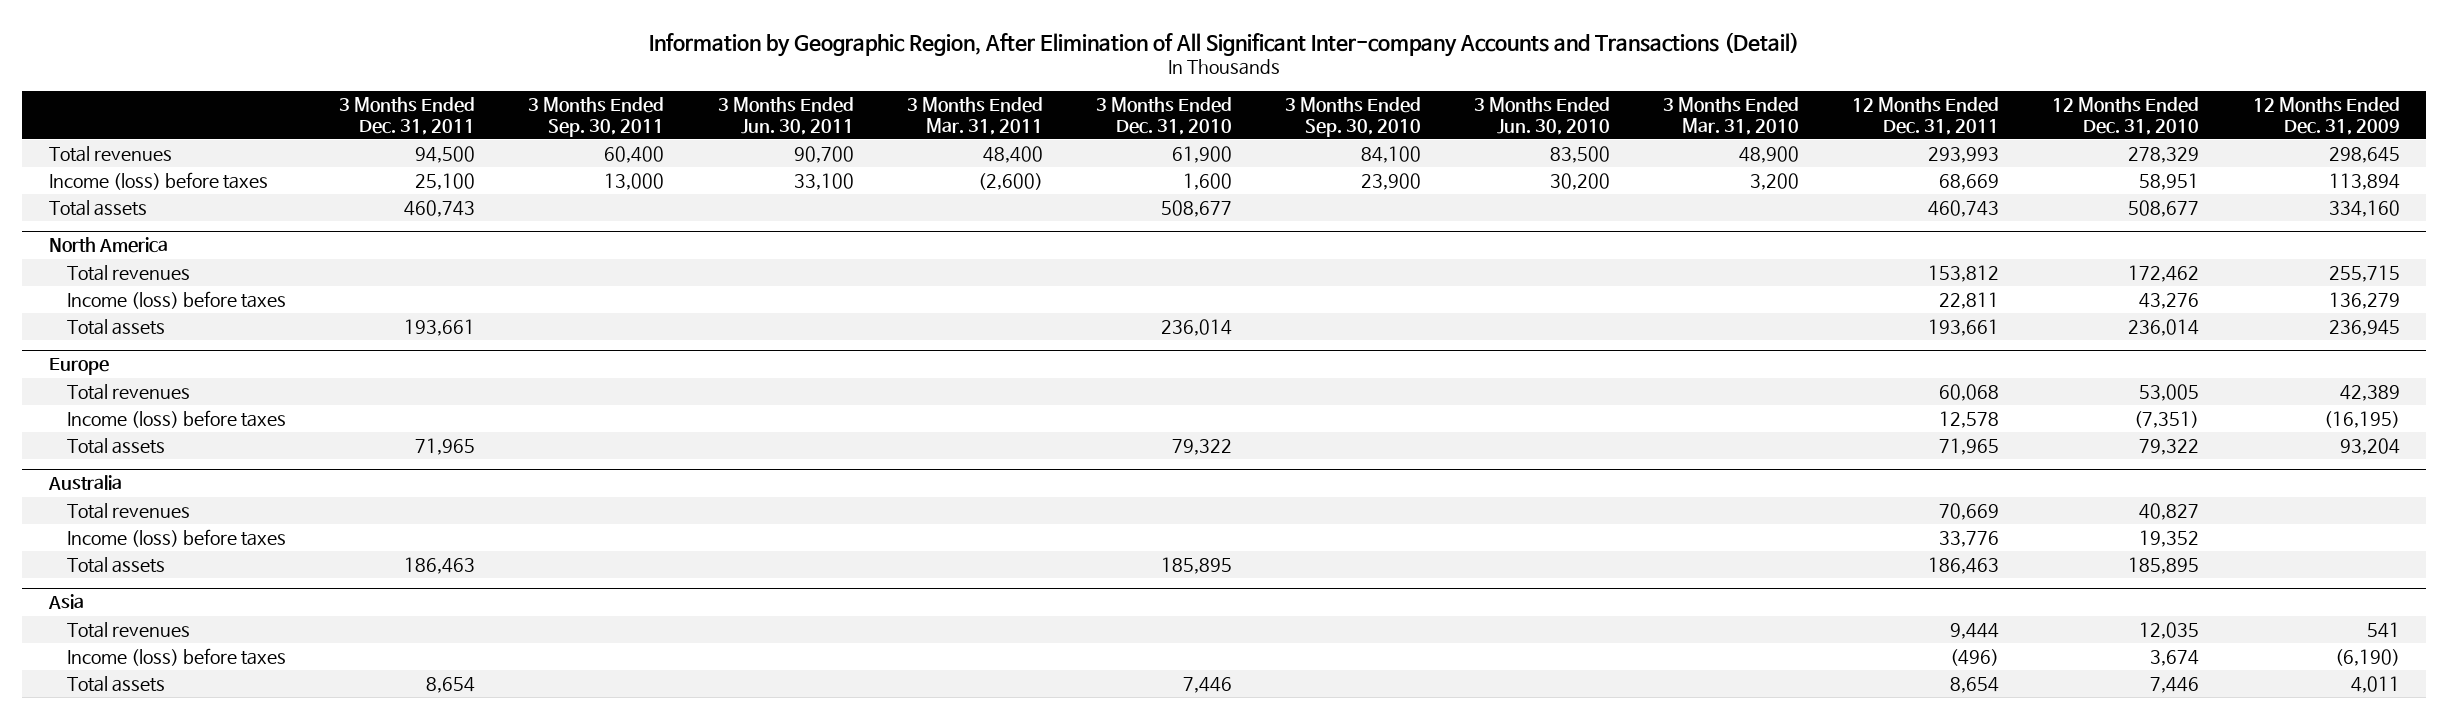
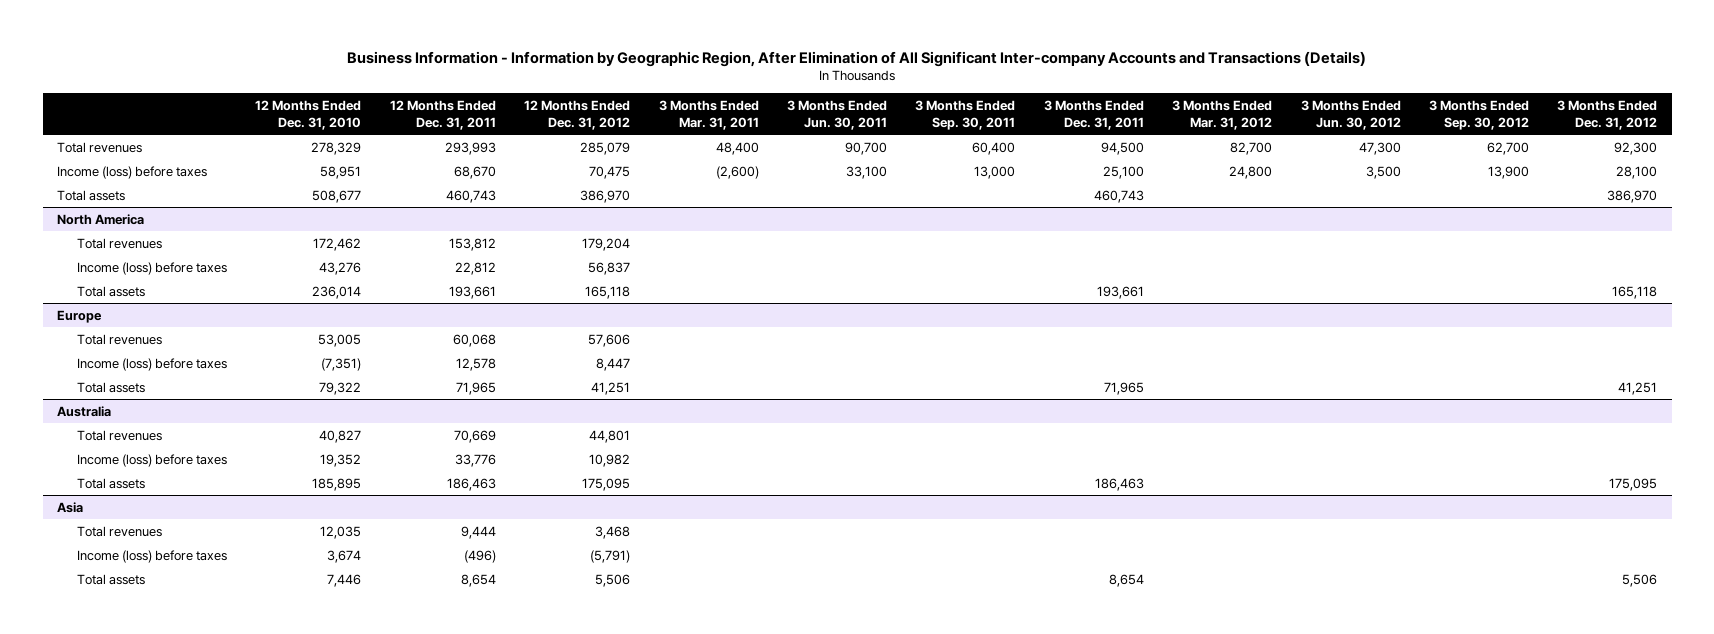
[649,31,1800,57] Information by Geographic Region, After Elimination of All Significant Inter-company Accounts and Transactions (Detail) -> [347,50,1367,67] Business Information - Information by Geographic Region, After Elimination of All Significant Inter-company Accounts and Transactions (Details)
[1095,97,1232,135] 3 Months Ended Dec. 31, 2010 -> none
[1284,97,1421,137] 3 Months Ended Sep. 30, 2010 -> none
[1474,97,1611,135] 3 Months Ended Jun. 30, 2010 -> none
[1663,97,1800,135] 3 Months Ended Mar. 31, 2010 -> none
[2252,97,2400,135] 12 Months Ended Dec. 31, 2009 -> none
none -> [524,100,631,130] 12 Months Ended Dec. 31, 2012
none -> [1172,100,1273,130] 3 Months Ended Mar. 31, 2012
none -> [1300,100,1401,130] 3 Months Ended Jun. 30, 2012
none -> [1429,100,1530,130] 3 Months Ended Sep. 30, 2012
none -> [1557,100,1658,130] 3 Months Ended Dec. 31, 2012
[1939,174,2000,191] 68,669 -> [453,165,496,179] 68,670
[1939,292,2000,310] 22,811 -> [454,261,496,275] 22,812

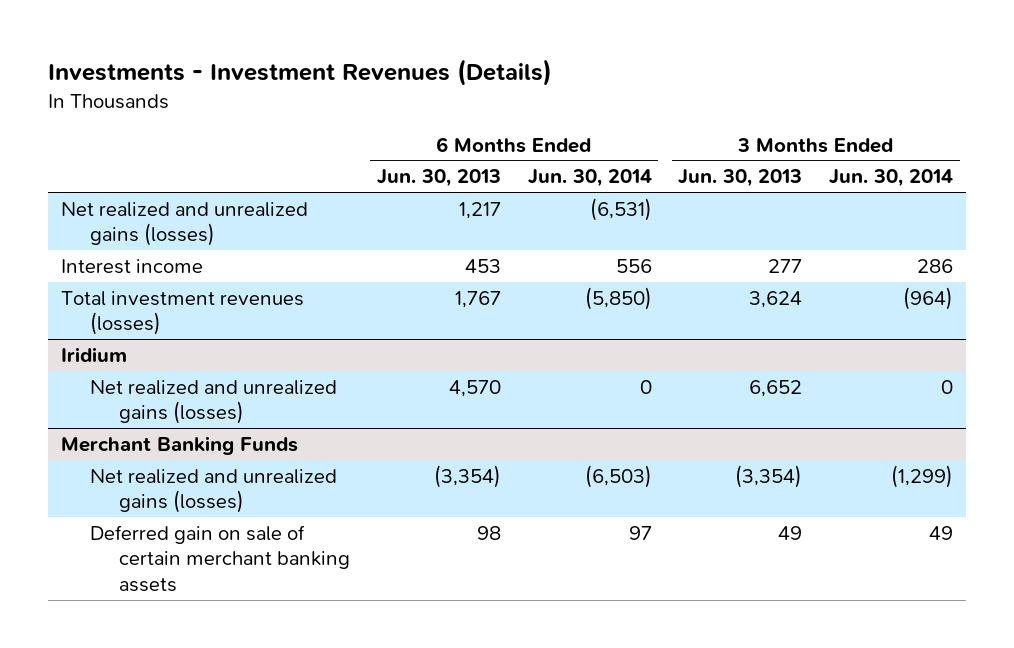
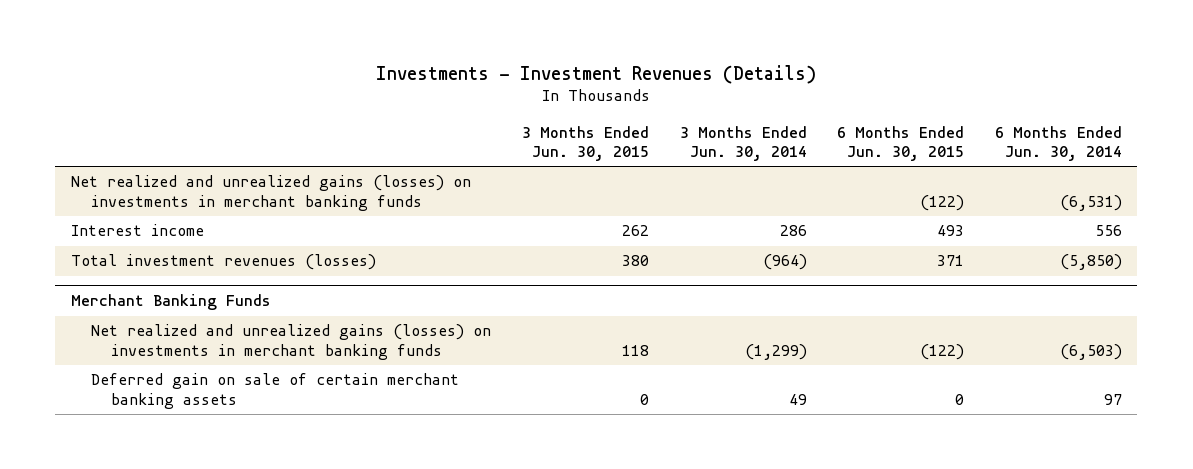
[376,169,501,188] Jun. 30, 2013 -> none
[678,169,803,188] Jun. 30, 2013 -> none
none -> [521,125,649,161] 3 Months Ended Jun. 30, 2015
none -> [837,125,965,161] 6 Months Ended Jun. 30, 2015
[61,201,309,247] Net realized and unrealized gains (losses) -> [70,175,471,211] Net realized and unrealized gains (losses) on investments in merchant banking funds
[61,346,128,362] Iridium -> none
[90,379,338,425] Net realized and unrealized gains (losses) -> none
[90,468,338,514] Net realized and unrealized gains (losses) -> [90,324,491,360] Net realized and unrealized gains (losses) on investments in merchant banking funds

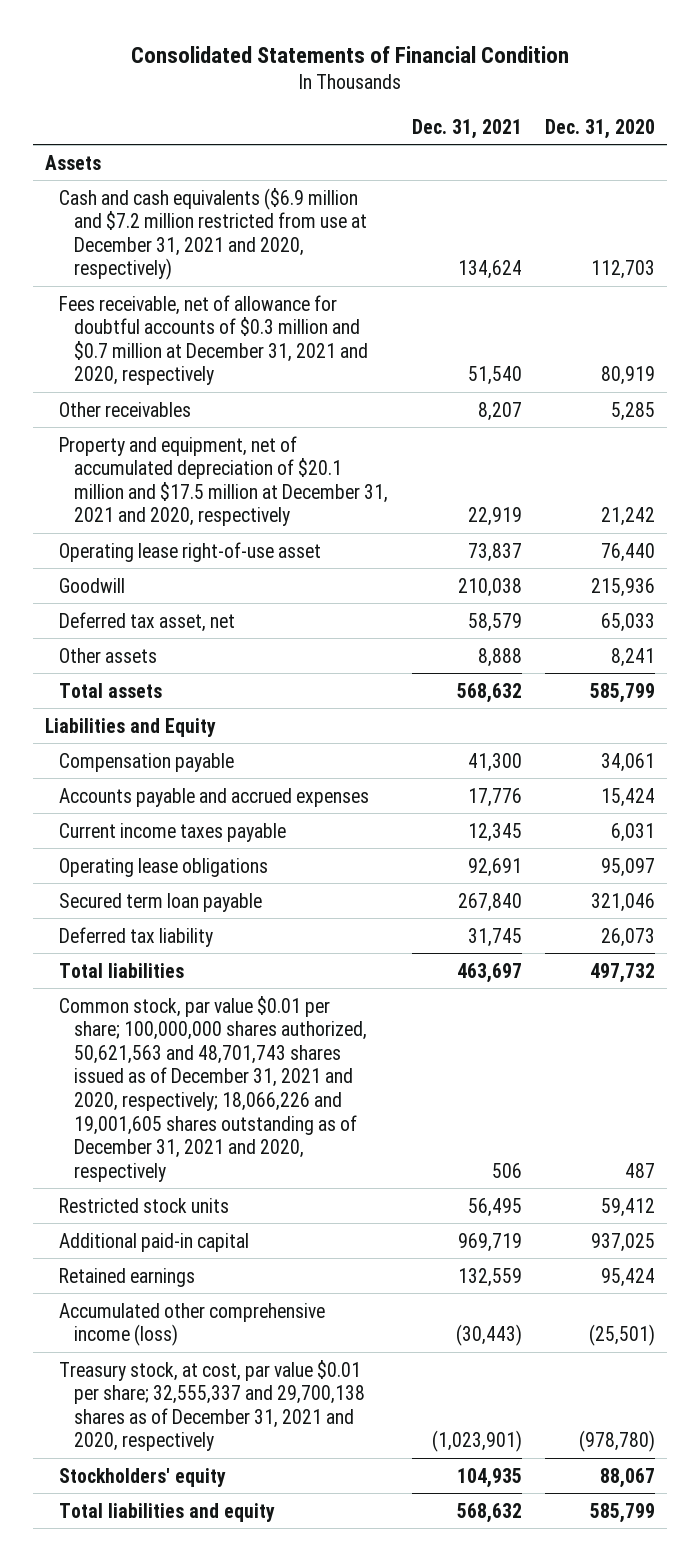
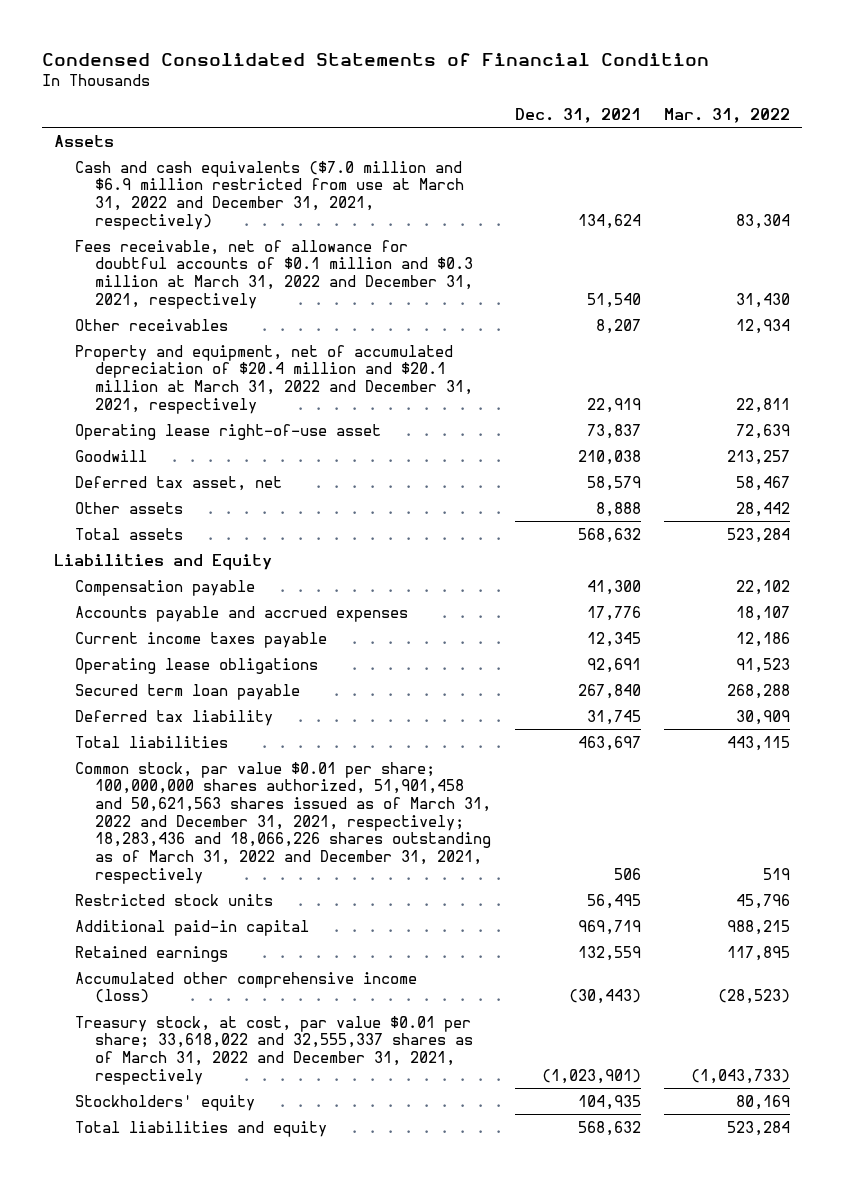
[131,46,570,64] Consolidated Statements of Financial Condition -> [42,52,710,66] Condensed Consolidated Statements of Financial Condition
[545,118,656,139] Dec. 31, 2020 -> none
none -> [664,108,791,124] Mar. 31, 2022
[59,187,367,281] Cash and cash equivalents ($6.9 million and $7.2 million restricted from use at December 31, 2021 and 2020, respectively) -> [74,160,465,230] Cash and cash equivalents ($7.0 million and $6.9 million restricted from use at March 31, 2022 and December 31, 2021, respectively)
[59,294,368,386] Fees receivable, net of allowance for doubtful accounts of $0.3 million and $0.7 million at December 31, 2021 and 2020, respectively -> [74,239,474,309] Fees receivable, net of allowance for doubtful accounts of $0.1 million and $0.3 million at March 31, 2022 and December 31, 2021, respectively
[59,435,388,527] Property and equipment, net of accumulated depreciation of $20.1 million and $17.5 million at December 31, 2021 and 2020, respectively -> [74,344,474,414] Property and equipment, net of accumulated depreciation of $20.4 million and $20.1 million at March 31, 2022 and December 31, 2021, respectively
[59,995,367,1182] Common stock, par value $0.01 per share; 100,000,000 shares authorized, 50,621,563 and 48,701,743 shares issued as of December 31, 2021 and 2020, respectively; 18,066,226 and 19,001,605 shares outstanding as of December 31, 2021 and 2020, respectively -> [74,761,492,884] Common stock, par value $0.01 per share; 100,000,000 shares authorized, 51,901,458 and 50,621,563 shares issued as of March 31, 2022 and December 31, 2021, respectively; 18,283,436 and 18,066,226 shares outstanding as of March 31, 2022 and December 31, 2021, respectively
[59,1359,365,1452] Treasury stock, at cost, par value $0.01 per share; 32,555,337 and 29,700,138 shares as of December 31, 2021 and 2020, respectively -> [74,1015,474,1085] Treasury stock, at cost, par value $0.01 per share; 33,618,022 and 32,555,337 shares as of March 31, 2022 and December 31, 2021, respectively

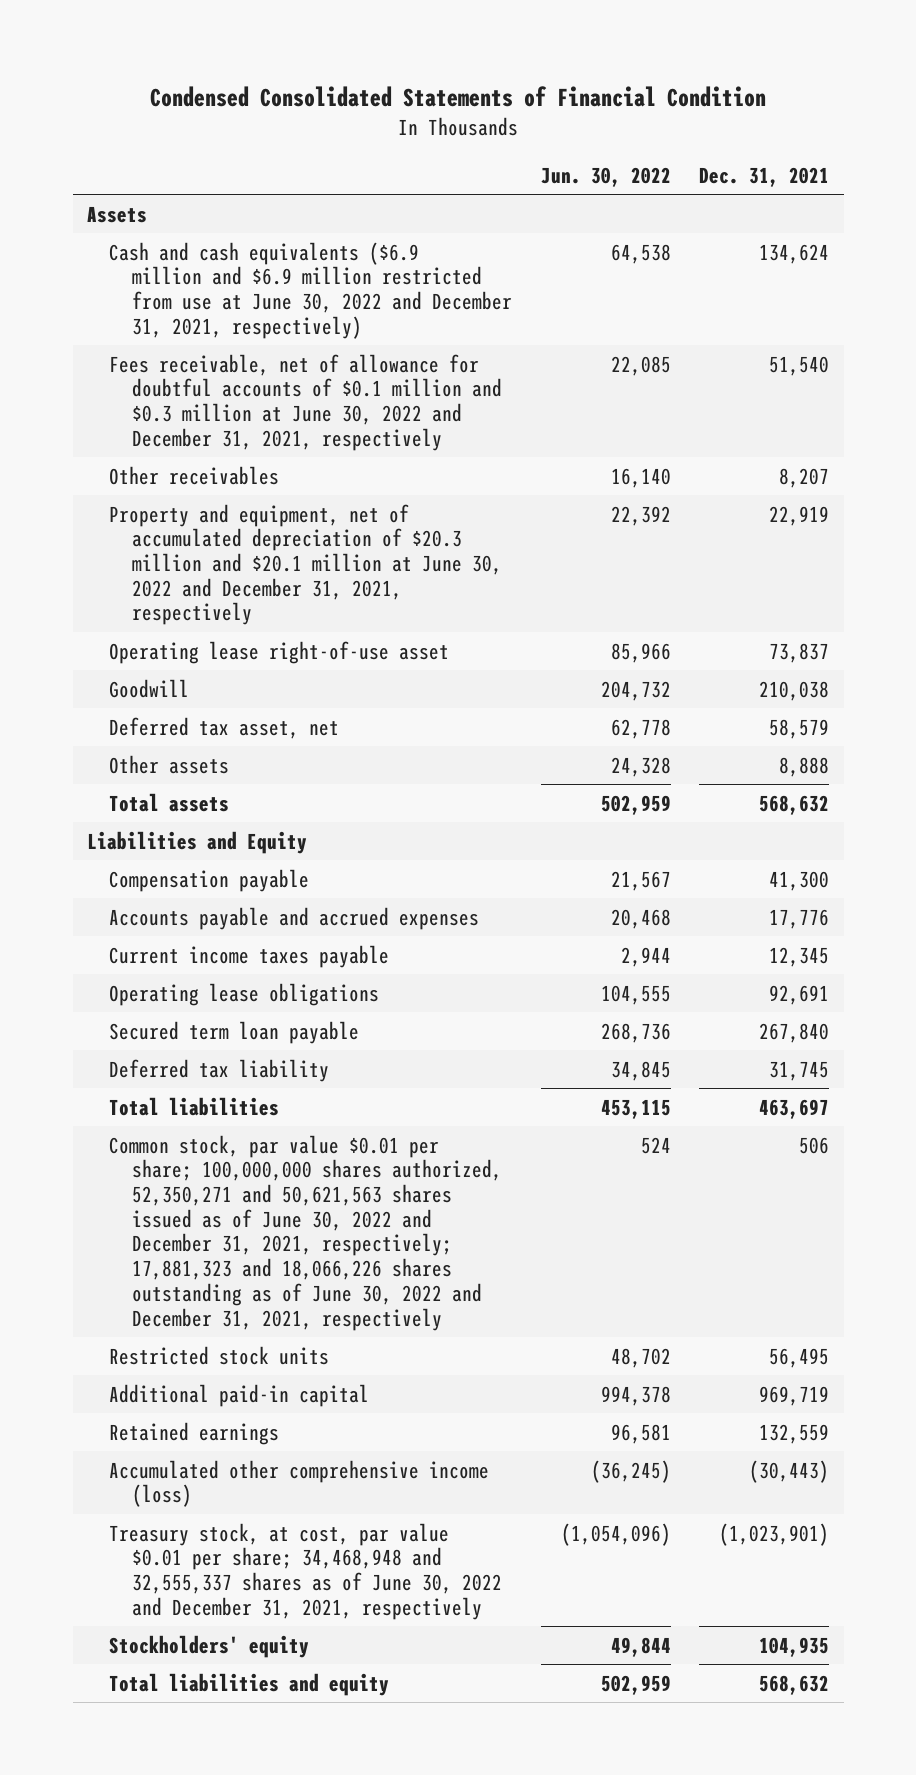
[664,108,791,124] Mar. 31, 2022 -> none
none -> [540,166,671,187] Jun. 30, 2022
[74,160,465,230] Cash and cash equivalents ($7.0 million and $6.9 million restricted from use at March 31, 2022 and December 31, 2021, respectively) -> [109,241,512,339] Cash and cash equivalents ($6.9 million and $6.9 million restricted from use at June 30, 2022 and December 31, 2021, respectively)
[74,239,474,309] Fees receivable, net of allowance for doubtful accounts of $0.1 million and $0.3 million at March 31, 2022 and December 31, 2021, respectively -> [109,353,502,451] Fees receivable, net of allowance for doubtful accounts of $0.1 million and $0.3 million at June 30, 2022 and December 31, 2021, respectively
[74,344,474,414] Property and equipment, net of accumulated depreciation of $20.4 million and $20.1 million at March 31, 2022 and December 31, 2021, respectively -> [109,503,502,626] Property and equipment, net of accumulated depreciation of $20.3 million and $20.1 million at June 30, 2022 and December 31, 2021, respectively
[74,761,492,884] Common stock, par value $0.01 per share; 100,000,000 shares authorized, 51,901,458 and 50,621,563 shares issued as of March 31, 2022 and December 31, 2021, respectively; 18,283,436 and 18,066,226 shares outstanding as of March 31, 2022 and December 31, 2021, respectively -> [109,1134,502,1331] Common stock, par value $0.01 per share; 100,000,000 shares authorized, 52,350,271 and 50,621,563 shares issued as of June 30, 2022 and December 31, 2021, respectively; 17,881,323 and 18,066,226 shares outstanding as of June 30, 2022 and December 31, 2021, respectively
[74,1015,474,1085] Treasury stock, at cost, par value $0.01 per share; 33,618,022 and 32,555,337 shares as of March 31, 2022 and December 31, 2021, respectively -> [109,1522,502,1620] Treasury stock, at cost, par value $0.01 per share; 34,468,948 and 32,555,337 shares as of June 30, 2022 and December 31, 2021, respectively

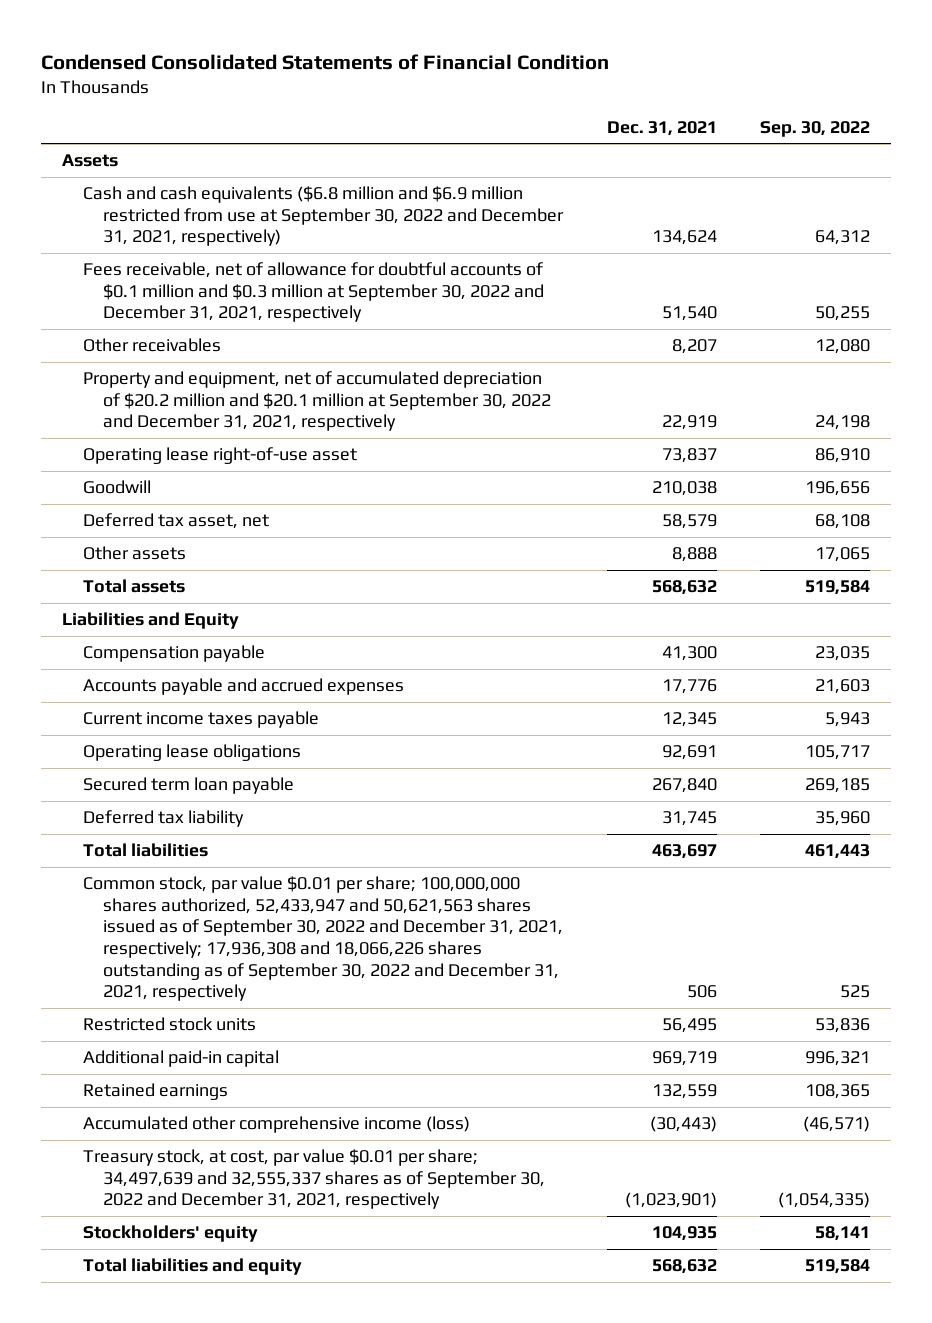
[540,166,671,187] Jun. 30, 2022 -> none
none -> [759,120,870,137] Sep. 30, 2022
[109,241,512,339] Cash and cash equivalents ($6.9 million and $6.9 million restricted from use at June 30, 2022 and December 31, 2021, respectively) -> [82,186,565,247] Cash and cash equivalents ($6.8 million and $6.9 million restricted from use at September 30, 2022 and December 31, 2021, respectively)
[109,353,502,451] Fees receivable, net of allowance for doubtful accounts of $0.1 million and $0.3 million at June 30, 2022 and December 31, 2021, respectively -> [82,262,545,323] Fees receivable, net of allowance for doubtful accounts of $0.1 million and $0.3 million at September 30, 2022 and December 31, 2021, respectively
[109,503,502,626] Property and equipment, net of accumulated depreciation of $20.3 million and $20.1 million at June 30, 2022 and December 31, 2021, respectively -> [82,371,552,432] Property and equipment, net of accumulated depreciation of $20.2 million and $20.1 million at September 30, 2022 and December 31, 2021, respectively
[109,1134,502,1331] Common stock, par value $0.01 per share; 100,000,000 shares authorized, 52,350,271 and 50,621,563 shares issued as of June 30, 2022 and December 31, 2021, respectively; 17,881,323 and 18,066,226 shares outstanding as of June 30, 2022 and December 31, 2021, respectively -> [82,876,564,1002] Common stock, par value $0.01 per share; 100,000,000 shares authorized, 52,433,947 and 50,621,563 shares issued as of September 30, 2022 and December 31, 2021, respectively; 17,936,308 and 18,066,226 shares outstanding as of September 30, 2022 and December 31, 2021, respectively
[109,1522,502,1620] Treasury stock, at cost, par value $0.01 per share; 34,468,948 and 32,555,337 shares as of June 30, 2022 and December 31, 2021, respectively -> [82,1149,546,1210] Treasury stock, at cost, par value $0.01 per share; 34,497,639 and 32,555,337 shares as of September 30, 2022 and December 31, 2021, respectively

